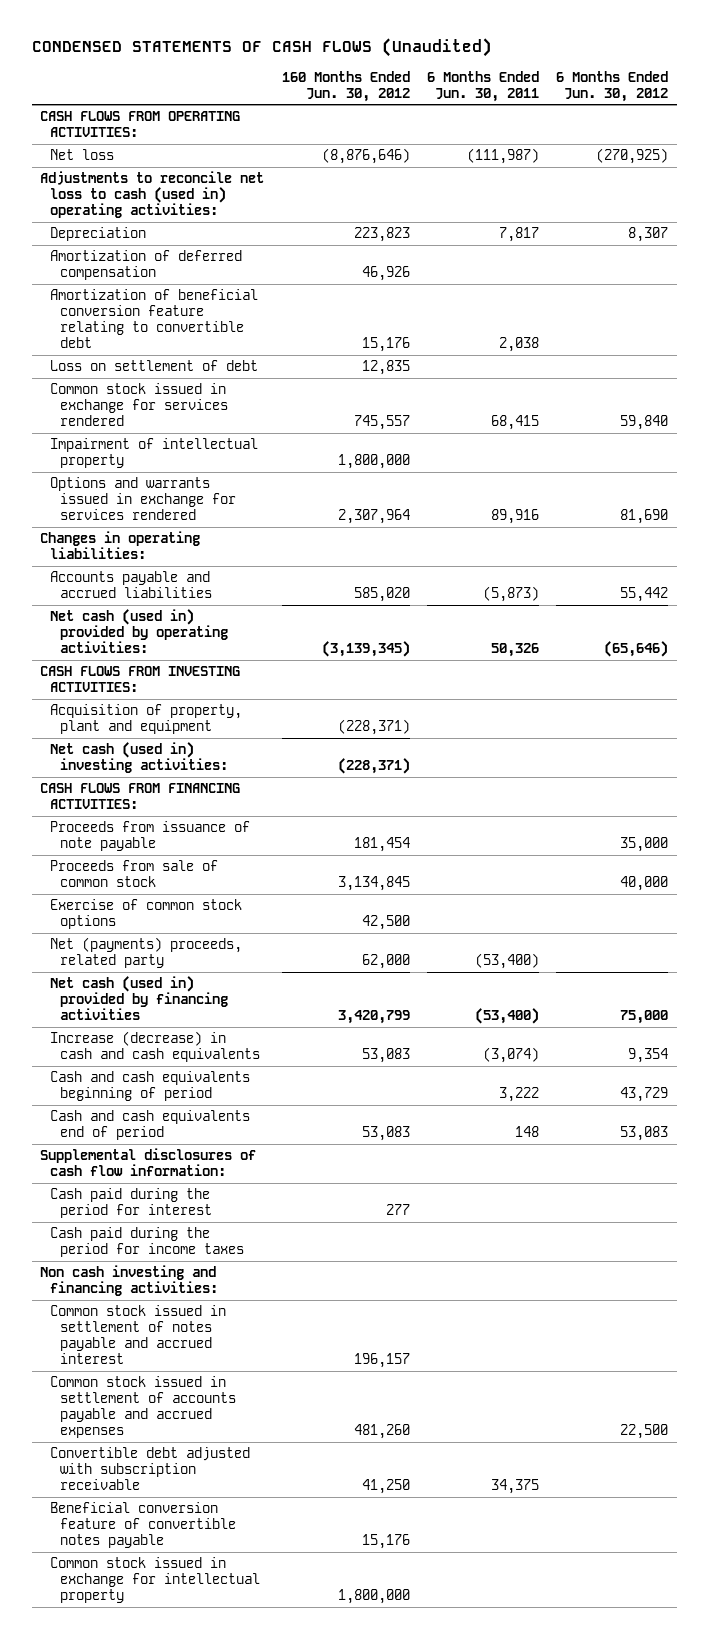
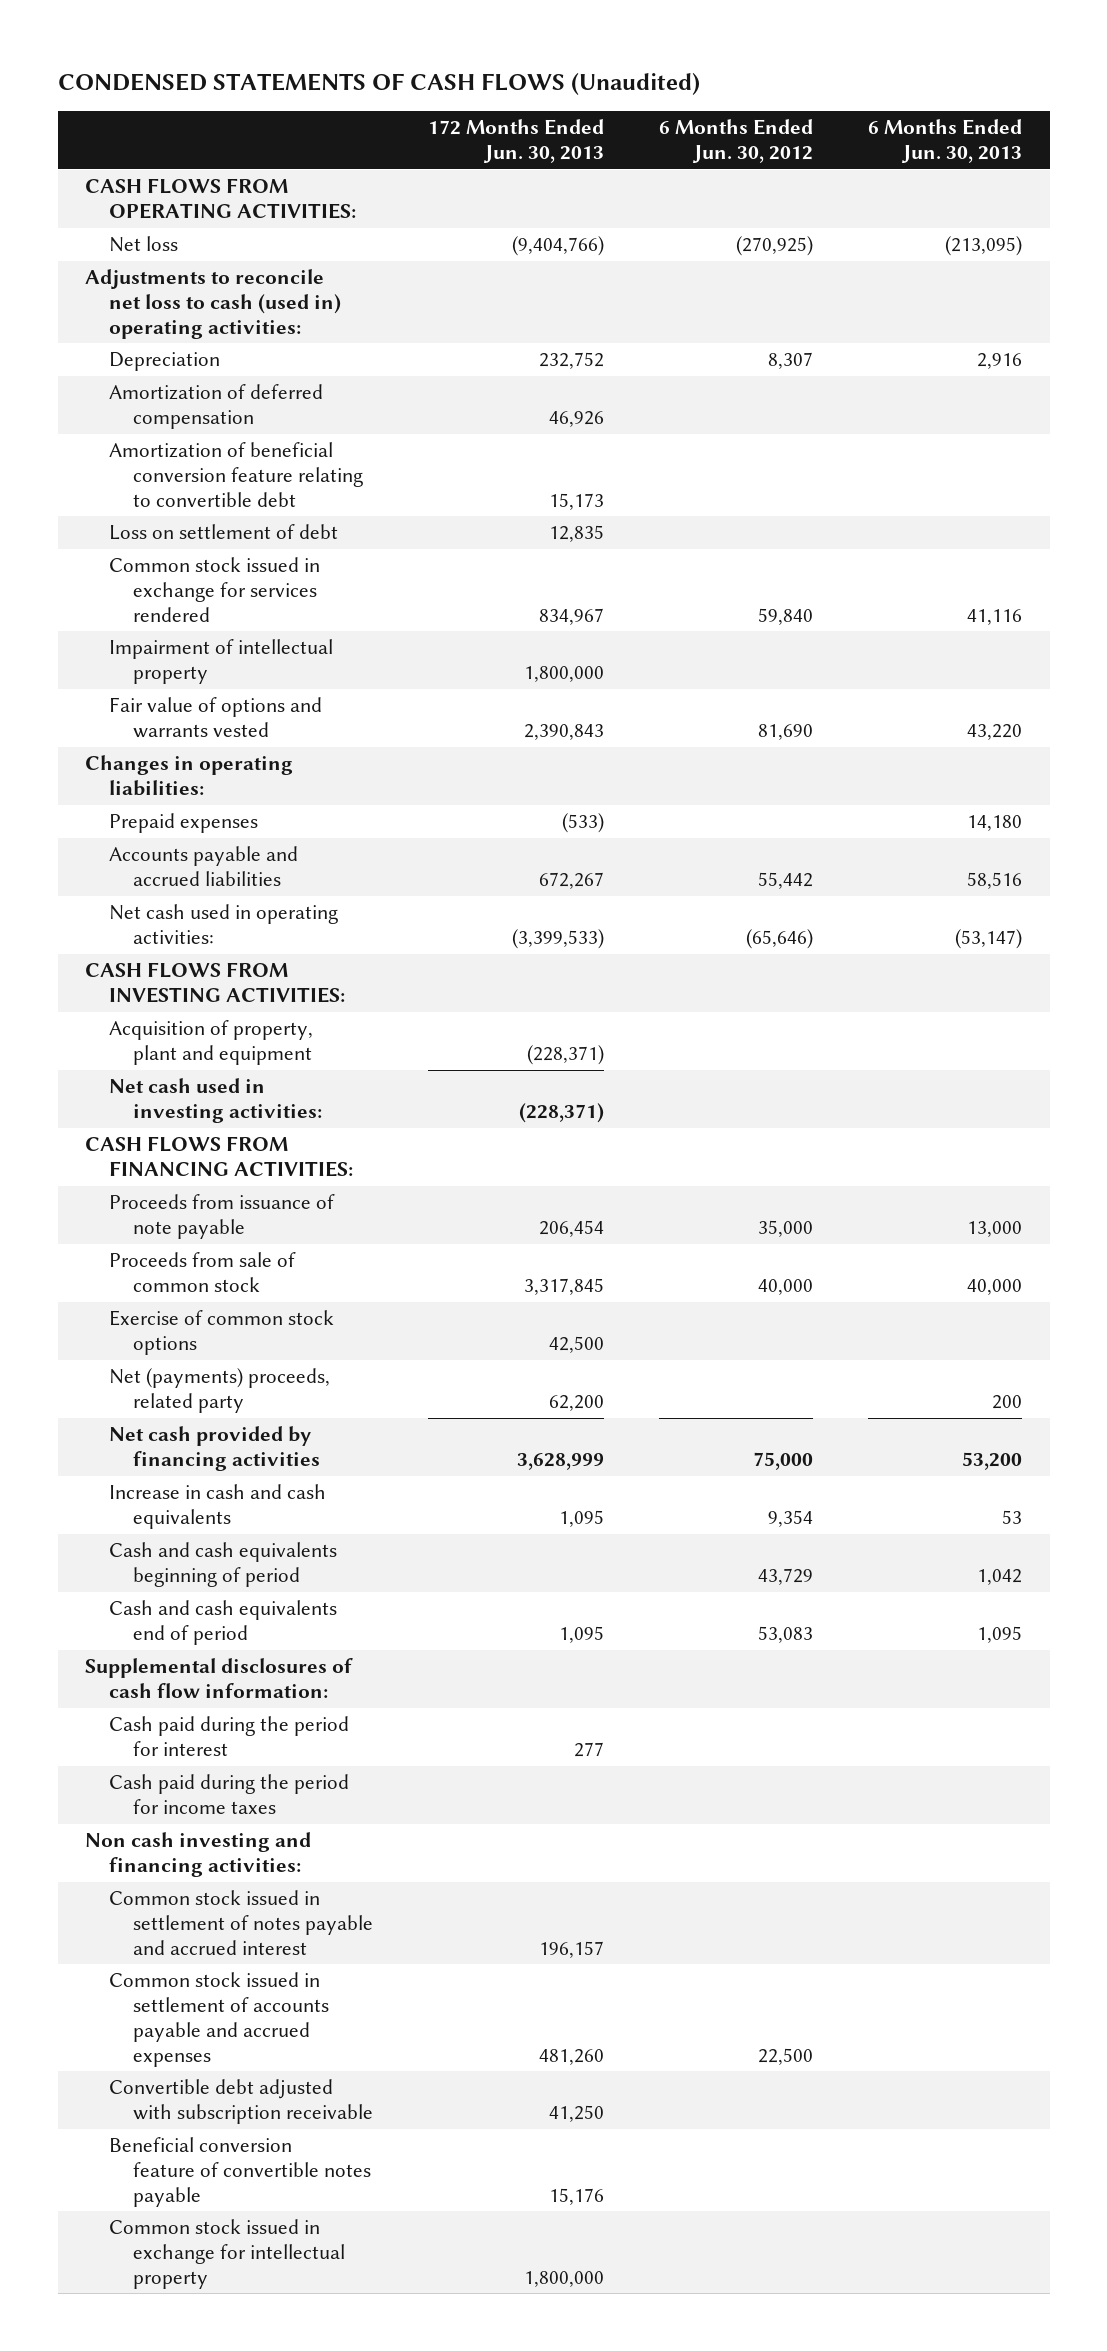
[281,70,410,102] 160 Months Ended Jun. 30, 2012 -> none
[426,70,539,102] 6 Months Ended Jun. 30, 2011 -> none
none -> [427,119,604,164] 172 Months Ended Jun. 30, 2013
none -> [868,119,1023,164] 6 Months Ended Jun. 30, 2013
[49,476,236,520] Options and warrants issued in exchange for services rendered -> [108,697,322,739] Fair value of options and warrants vested
none -> [108,813,258,834] Prepaid expenses
[49,608,228,653] Net cash (used in) provided by operating activities: -> [108,904,338,945] Net cash used in operating activities:
[49,741,228,773] Net cash (used in) investing activities: -> [108,1078,322,1124] Net cash used in investing activities:
[49,975,228,1020] Net cash (used in) provided by financing activities -> [108,1426,320,1472] Net cash provided by financing activities
[49,1030,260,1062] Increase (decrease) in cash and cash equivalents -> [108,1484,326,1530] Increase in cash and cash equivalents

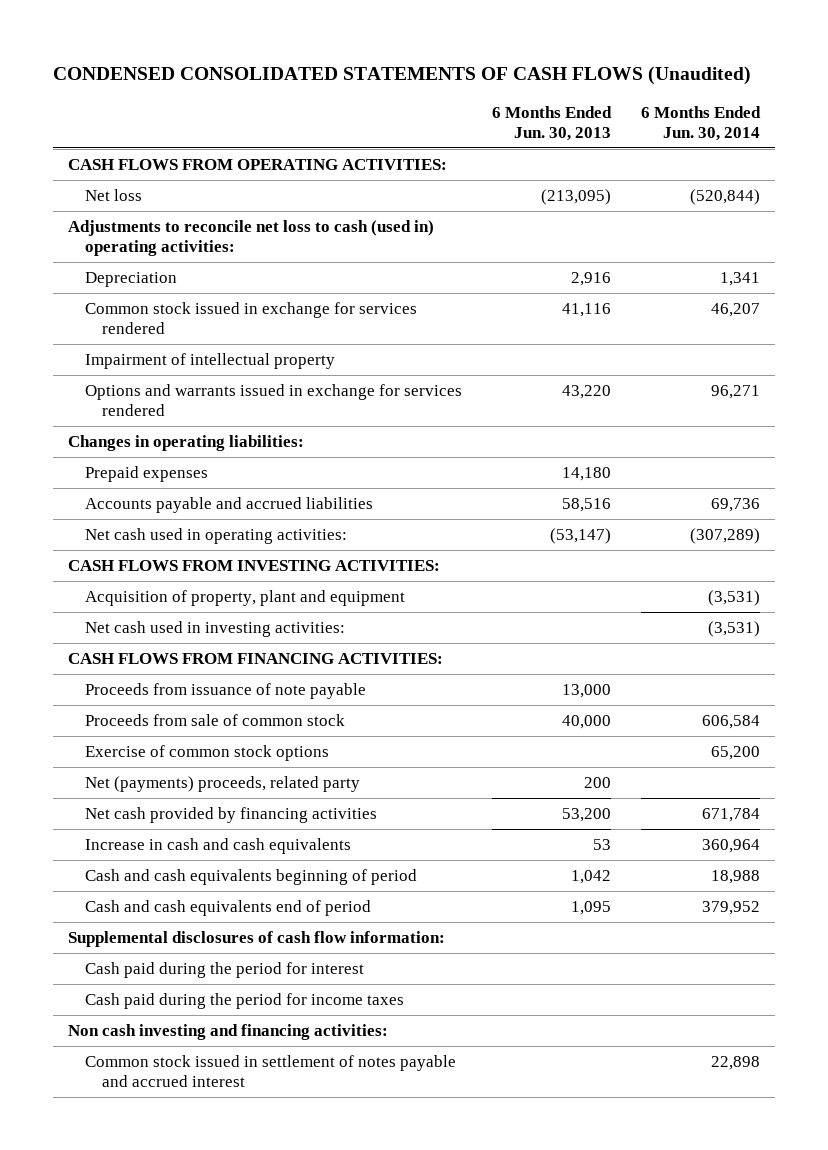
[57,73,700,96] CONDENSED STATEMENTS OF CASH FLOWS (Unaudited) -> [53,65,752,85] CONDENSED CONSOLIDATED STATEMENTS OF CASH FLOWS (Unaudited)
[427,119,604,164] 172 Months Ended Jun. 30, 2013 -> none
[659,119,814,164] 6 Months Ended Jun. 30, 2012 -> none
none -> [640,105,761,141] 6 Months Ended Jun. 30, 2014
[108,384,323,430] Amortization of deferred compensation -> none
[108,442,363,507] Amortization of beneficial conversion feature relating to convertible debt -> none
[108,524,338,541] Loss on settlement of debt -> none
[108,697,322,739] Fair value of options and warrants vested -> [85,383,463,416] Options and warrants issued in exchange for services rendered
[108,1972,329,2067] Common stock issued in settlement of accounts payable and accrued expenses -> none
[108,2079,373,2125] Convertible debt adjusted with subscription receivable -> none
[108,2137,371,2207] Beneficial conversion feature of convertible notes payable -> none
[108,2219,345,2289] Common stock issued in exchange for intellectual property -> none

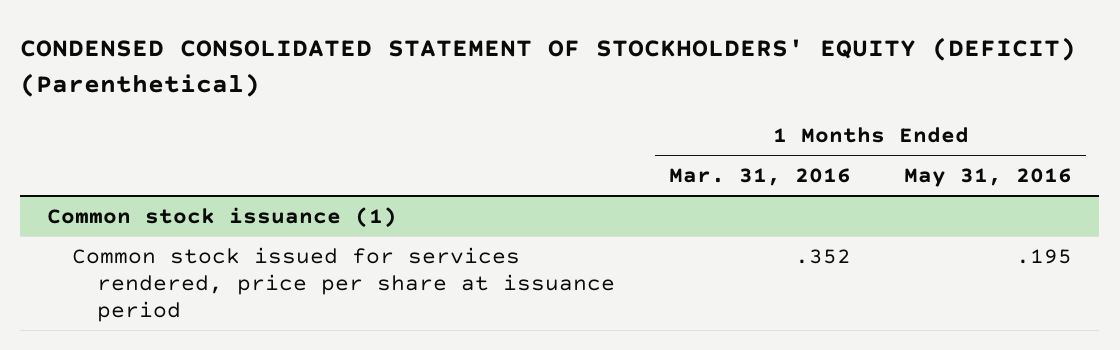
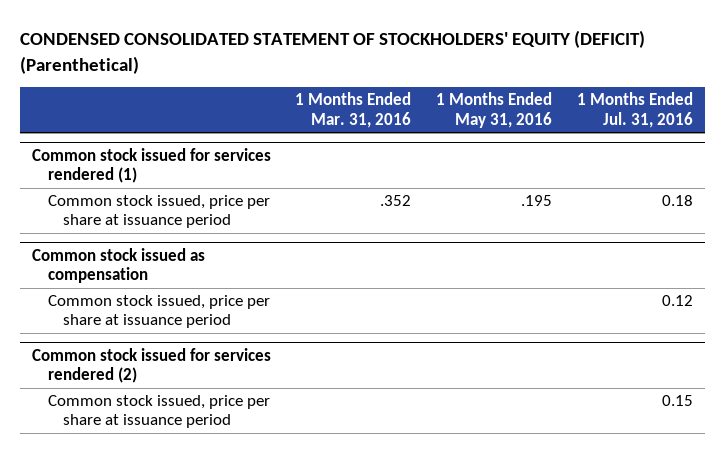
none -> [576,92,693,128] 1 Months Ended Jul. 31, 2016
[47,206,398,228] Common stock issuance (1) -> [31,147,271,184] Common stock issued for services rendered (1)
[72,246,615,322] Common stock issued for services rendered, price per share at issuance period -> [47,195,270,229] Common stock issued, price per share at issuance period
none -> [31,247,205,284] Common stock issued as compensation
none -> [47,295,270,329] Common stock issued, price per share at issuance period
none -> [31,347,271,384] Common stock issued for services rendered (2)
none -> [47,395,270,429] Common stock issued, price per share at issuance period

